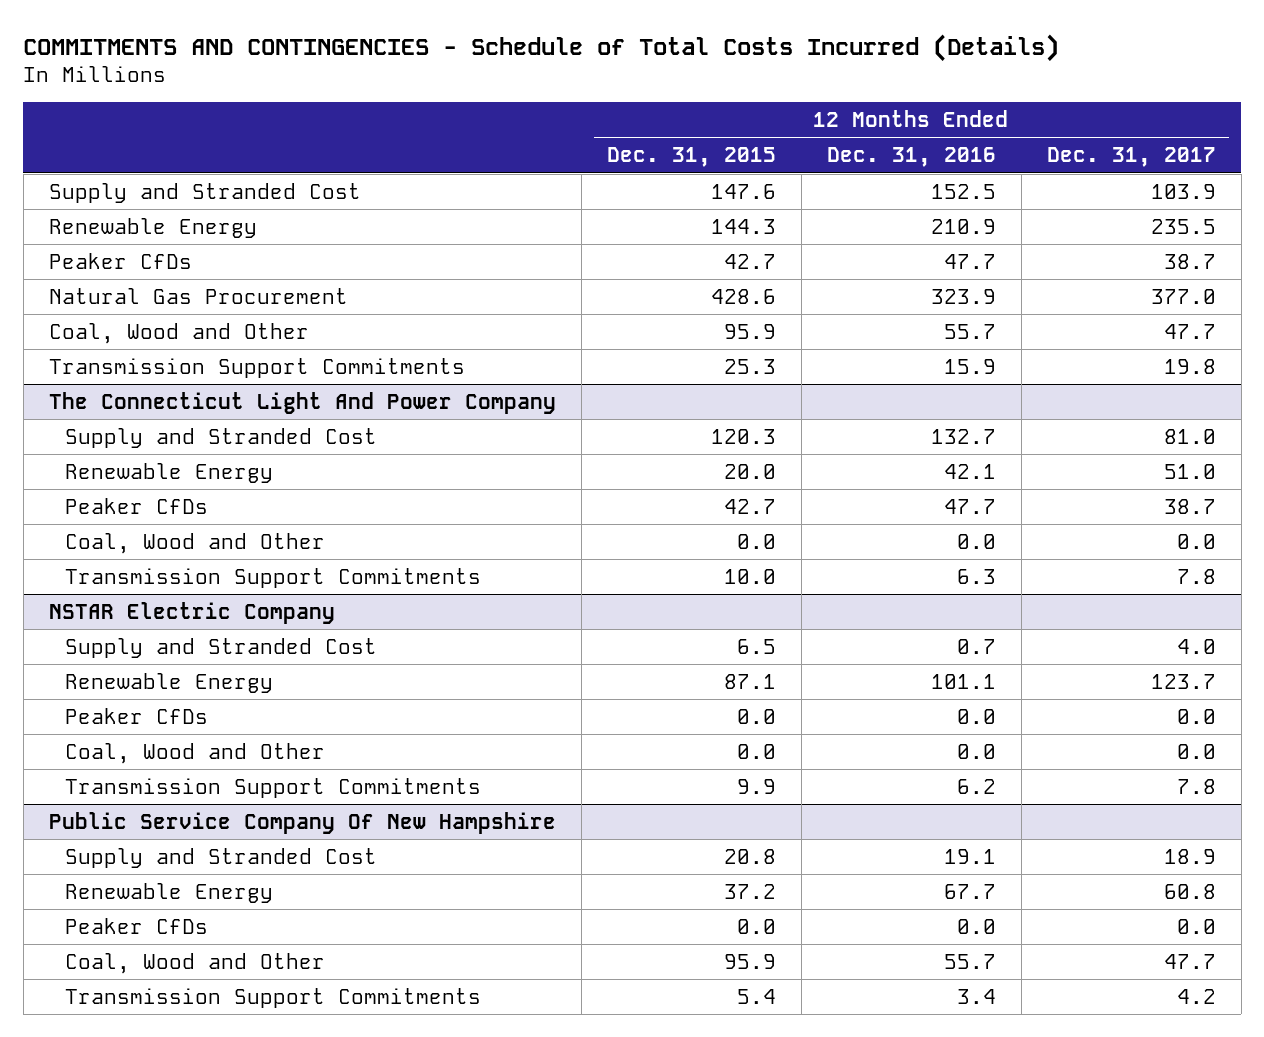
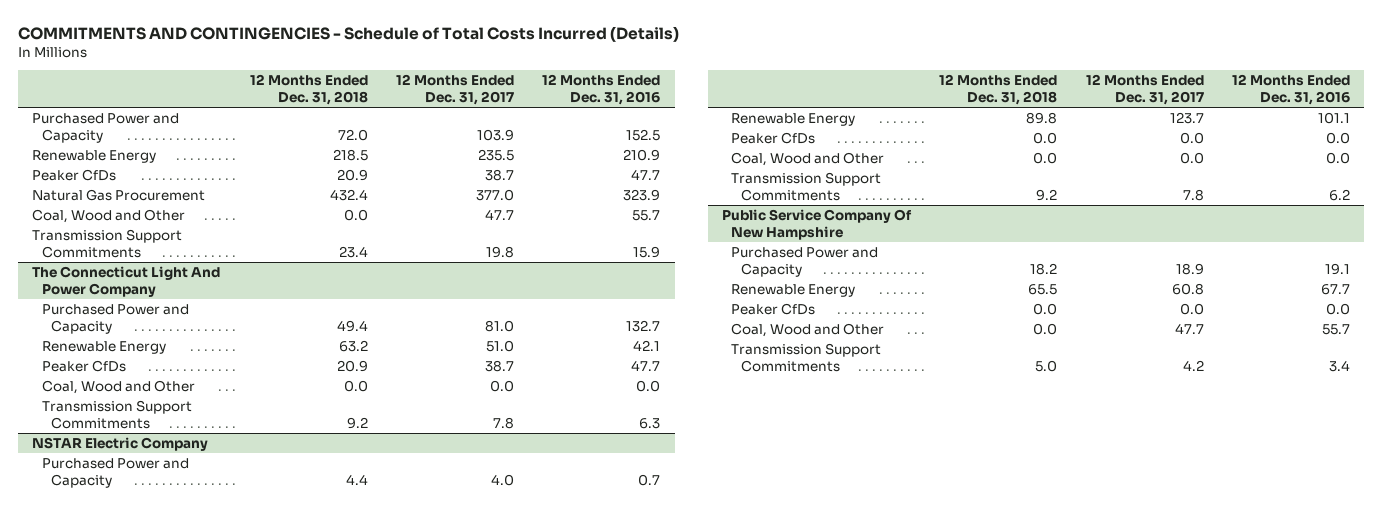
[606,147,776,168] Dec. 31, 2015 -> none
none -> [249,74,368,106] 12 Months Ended Dec. 31, 2018
[48,182,361,203] Supply and Stranded Cost -> [32,112,180,143] Purchased Power and Capacity
[65,427,378,448] Supply and Stranded Cost -> [41,303,189,334] Purchased Power and Capacity
[65,637,378,658] Supply and Stranded Cost -> [41,457,189,488] Purchased Power and Capacity
[65,847,378,868] Supply and Stranded Cost -> [731,246,879,277] Purchased Power and Capacity

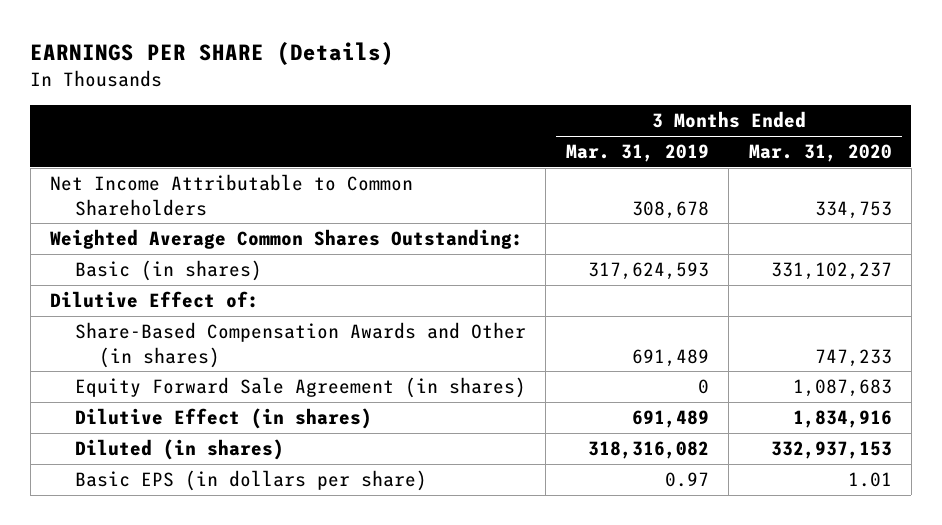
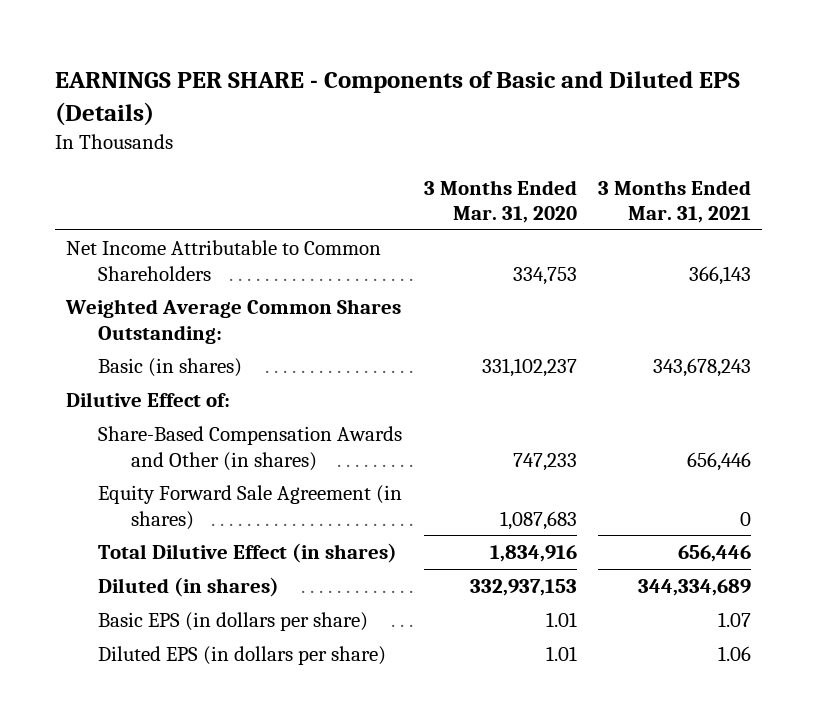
[30,42,395,66] EARNINGS PER SHARE (Details) -> [54,70,740,126] EARNINGS PER SHARE - Components of Basic and Diluted EPS (Details)
[565,144,709,163] Mar. 31, 2019 -> none
none -> [597,179,751,224] 3 Months Ended Mar. 31, 2021
[74,408,372,430] Dilutive Effect (in shares) -> [98,543,398,564] Total Dilutive Effect (in shares)
none -> [98,646,387,666] Diluted EPS (in dollars per share)

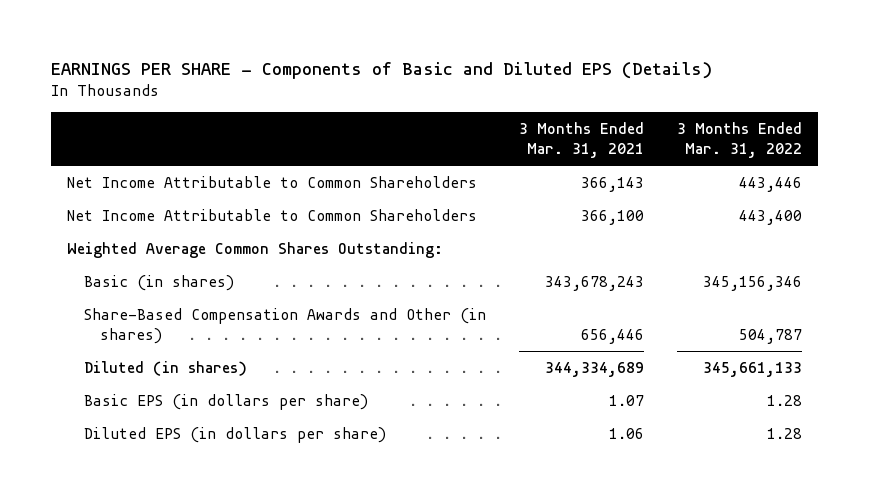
[423,179,577,224] 3 Months Ended Mar. 31, 2020 -> none
none -> [676,121,802,159] 3 Months Ended Mar. 31, 2022
none -> [67,208,478,221] Net Income Attributable to Common Shareholders
[65,392,230,408] Dilutive Effect of: -> none
[98,485,403,530] Equity Forward Sale Agreement (in shares) -> none
[98,543,398,564] Total Dilutive Effect (in shares) -> none

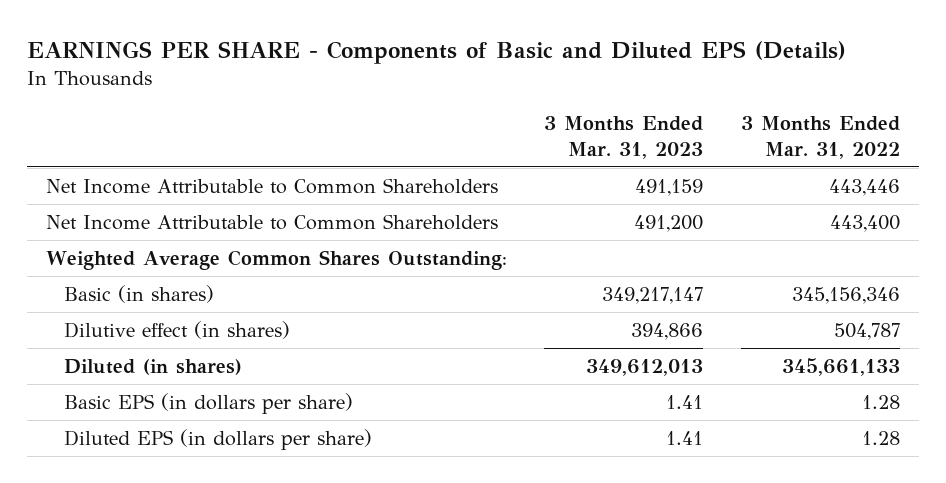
[518,121,644,159] 3 Months Ended Mar. 31, 2021 -> none
none -> [544,115,704,159] 3 Months Ended Mar. 31, 2023
[83,307,486,345] Share-Based Compensation Awards and Other (in shares) -> [63,320,290,339] Dilutive effect (in shares)

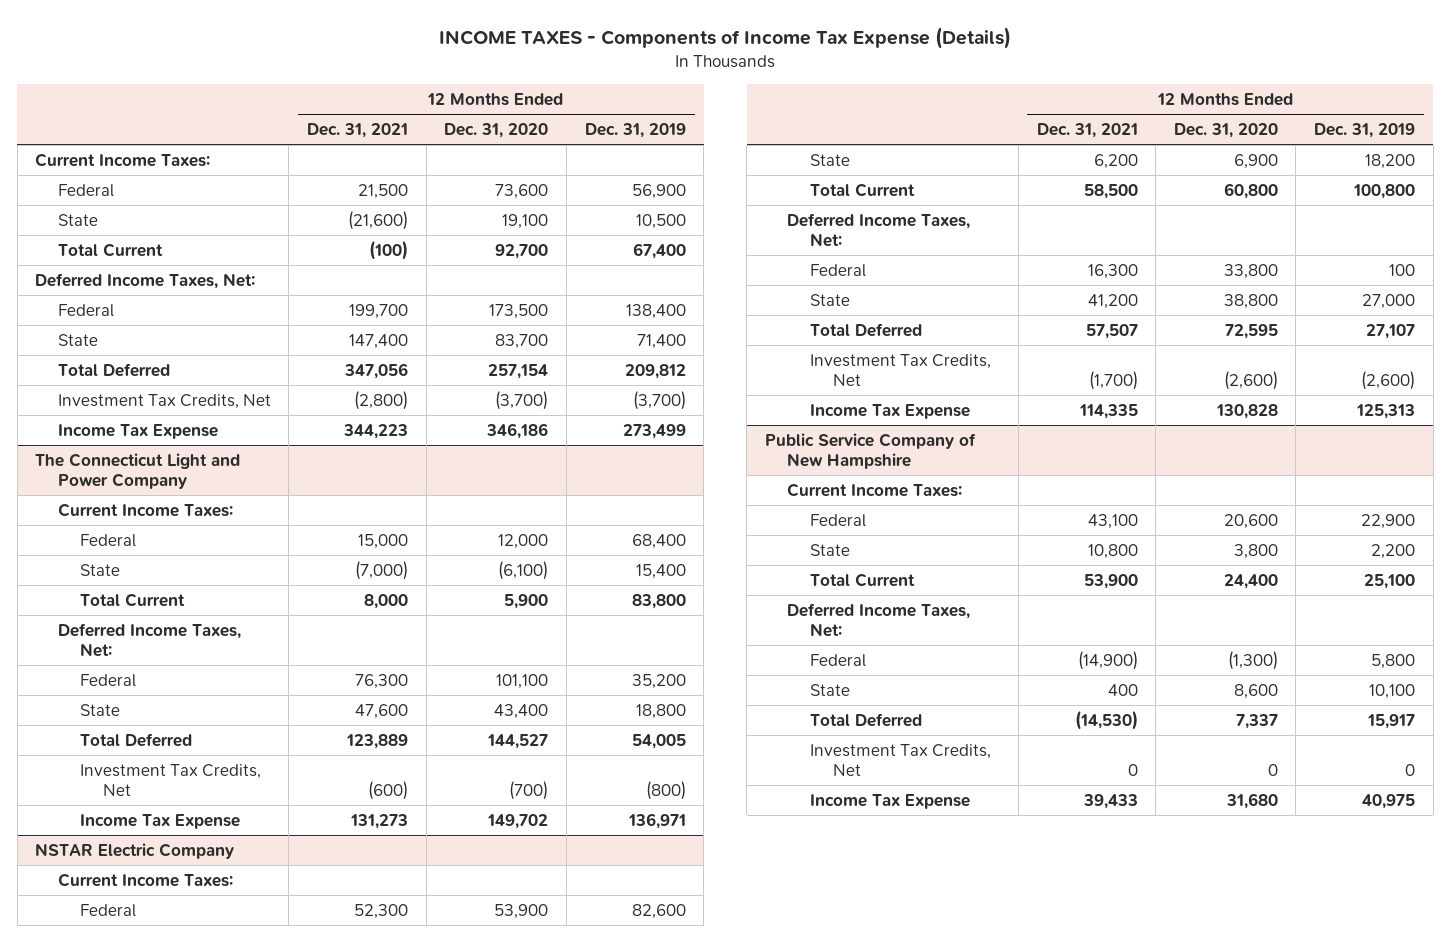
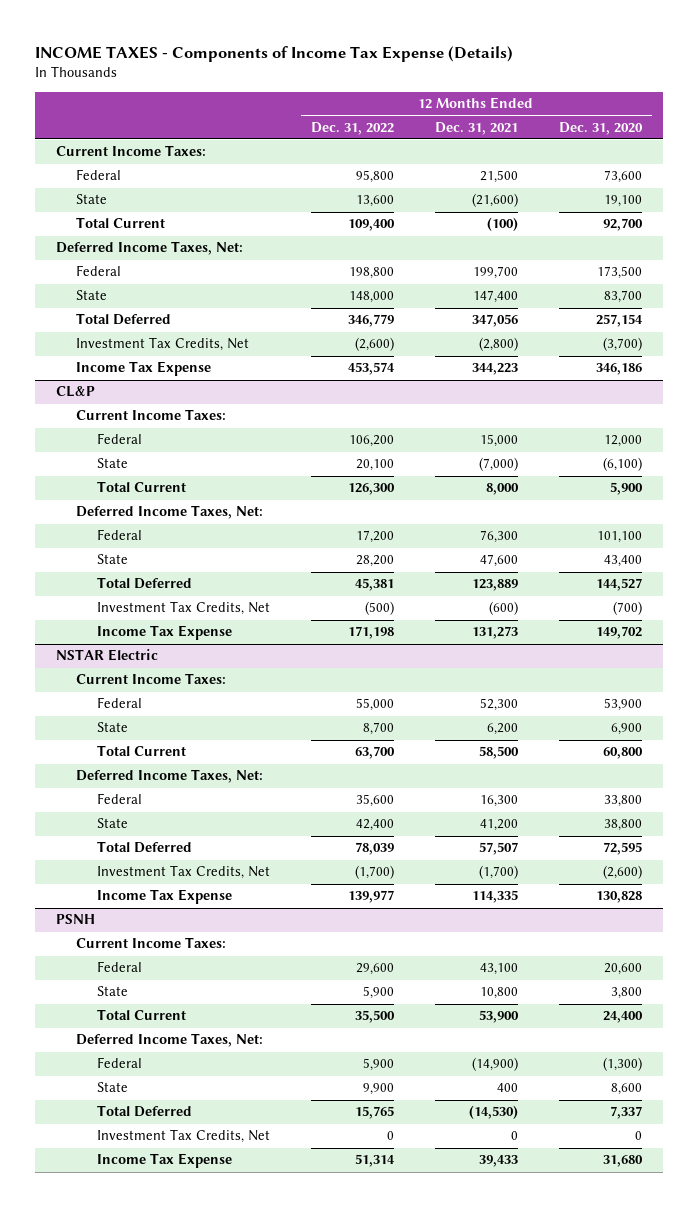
[584,123,686,139] Dec. 31, 2019 -> none
none -> [310,121,394,135] Dec. 31, 2022
[35,452,241,489] The Connecticut Light and Power Company -> [55,386,95,398] CL&P
[35,842,235,859] NSTAR Electric Company -> [55,649,158,662] NSTAR Electric
[764,432,976,469] Public Service Company of New Hampshire -> [55,914,95,925] PSNH

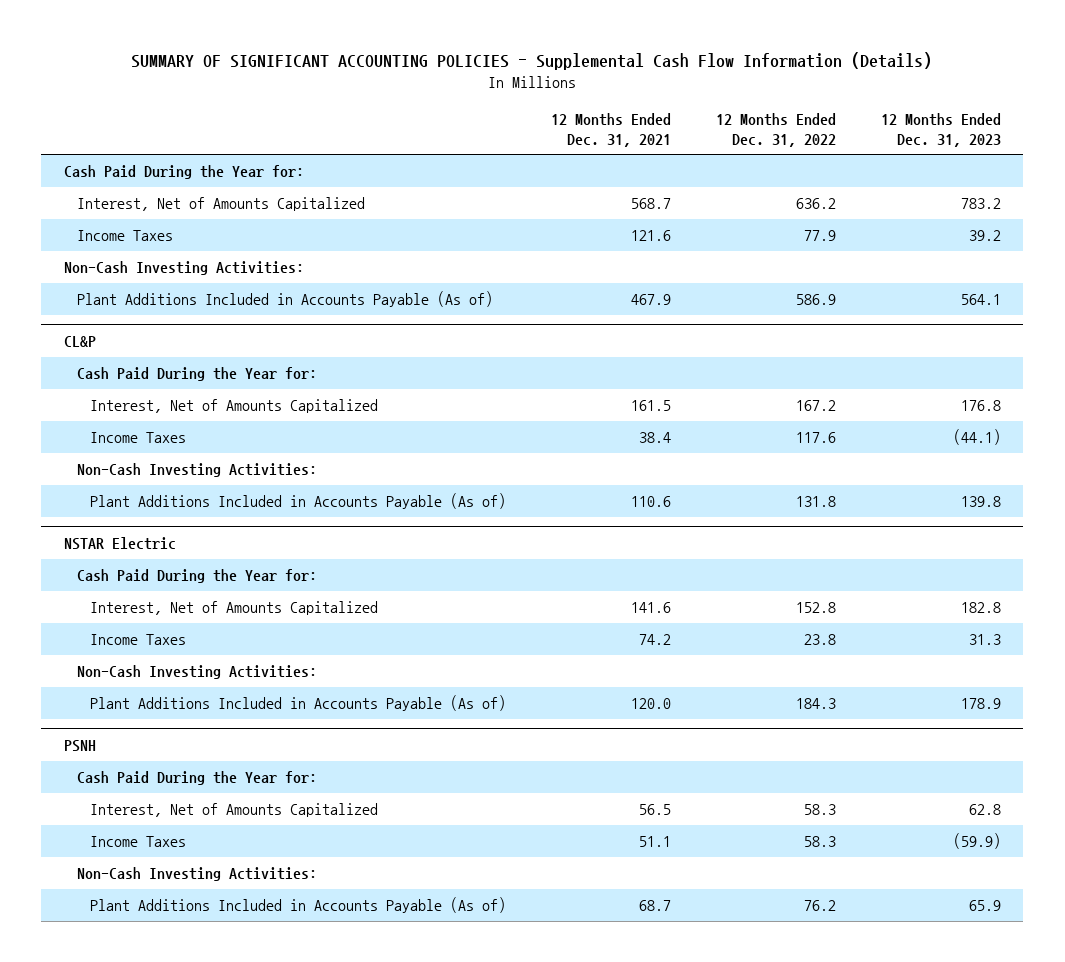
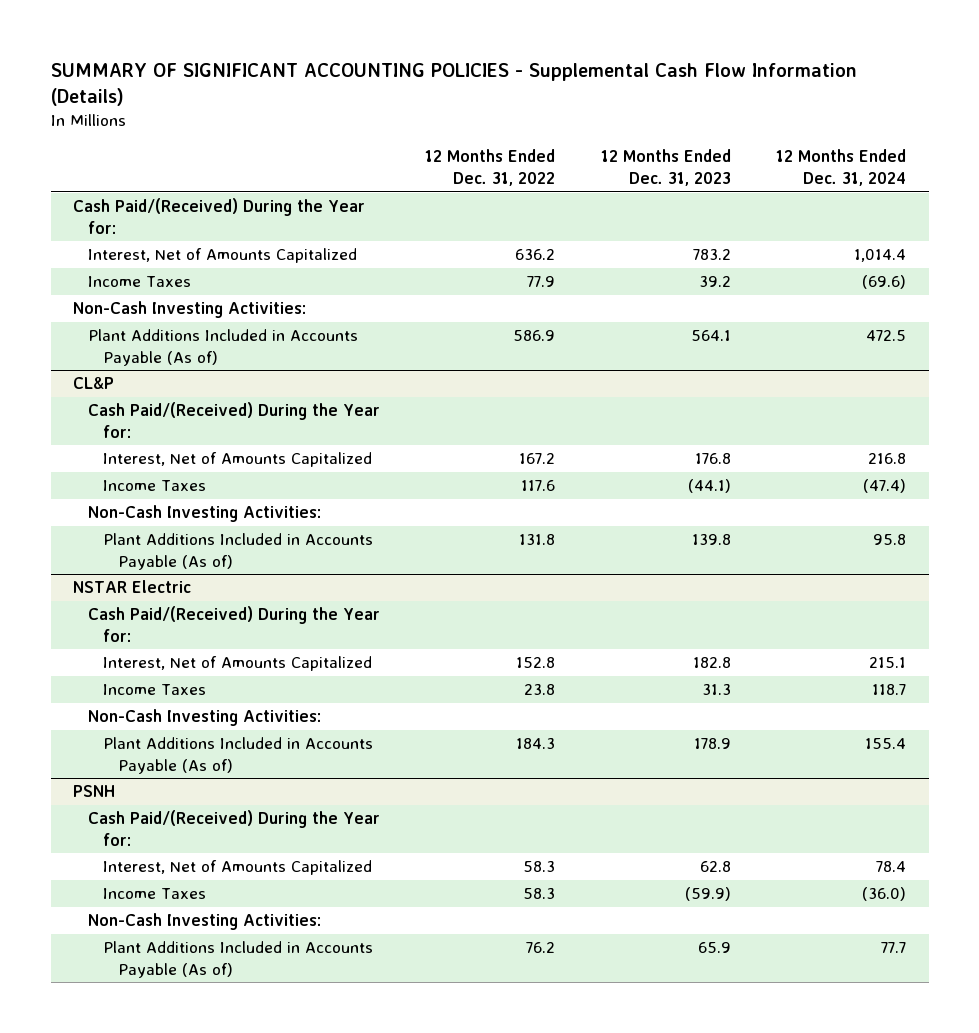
[551,112,672,147] 12 Months Ended Dec. 31, 2021 -> none
none -> [776,149,907,187] 12 Months Ended Dec. 31, 2024
[63,164,304,179] Cash Paid During the Year for: -> [73,198,366,234] Cash Paid/(Received) During the Year for:
[77,366,318,381] Cash Paid During the Year for: -> [88,402,381,438] Cash Paid/(Received) During the Year for:
[77,568,318,583] Cash Paid During the Year for: -> [88,606,381,642] Cash Paid/(Received) During the Year for:
[77,770,318,785] Cash Paid During the Year for: -> [88,810,381,846] Cash Paid/(Received) During the Year for:

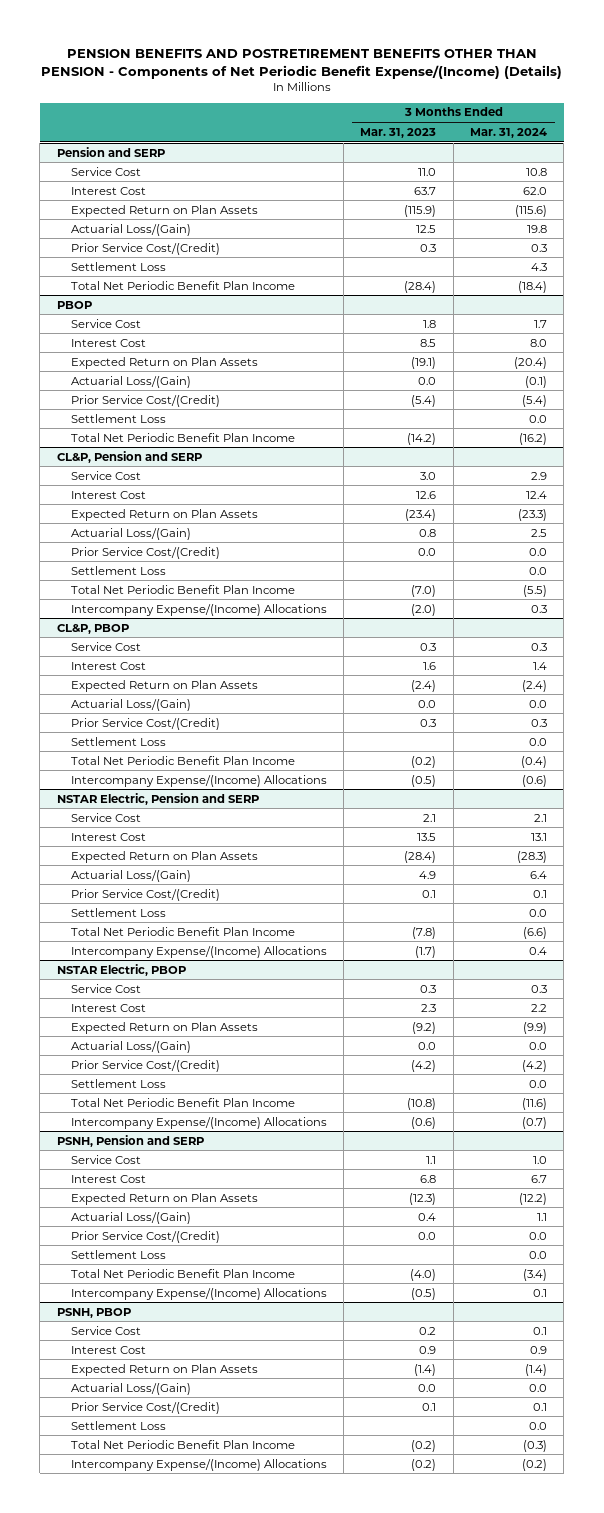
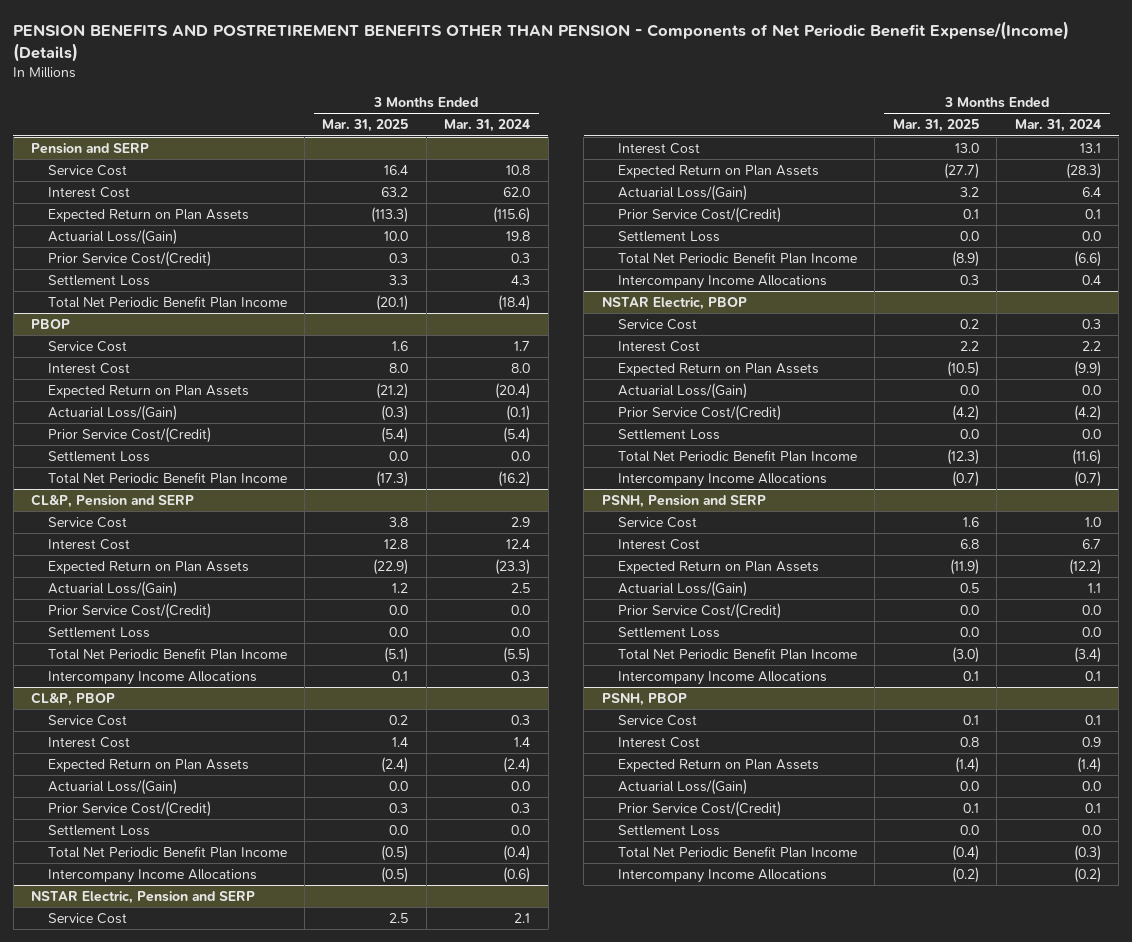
[360,127,437,138] Mar. 31, 2023 -> none
none -> [322,119,409,133] Mar. 31, 2025
[70,603,327,616] Intercompany Expense/(Income) Allocations -> [47,670,257,685] Intercompany Income Allocations
[70,774,327,787] Intercompany Expense/(Income) Allocations -> [47,868,257,883] Intercompany Income Allocations
[70,945,327,958] Intercompany Expense/(Income) Allocations -> [617,274,827,289] Intercompany Income Allocations
[70,1116,327,1129] Intercompany Expense/(Income) Allocations -> [617,472,827,487] Intercompany Income Allocations
[70,1287,327,1300] Intercompany Expense/(Income) Allocations -> [617,670,827,685] Intercompany Income Allocations
[70,1458,327,1471] Intercompany Expense/(Income) Allocations -> [617,868,827,883] Intercompany Income Allocations

